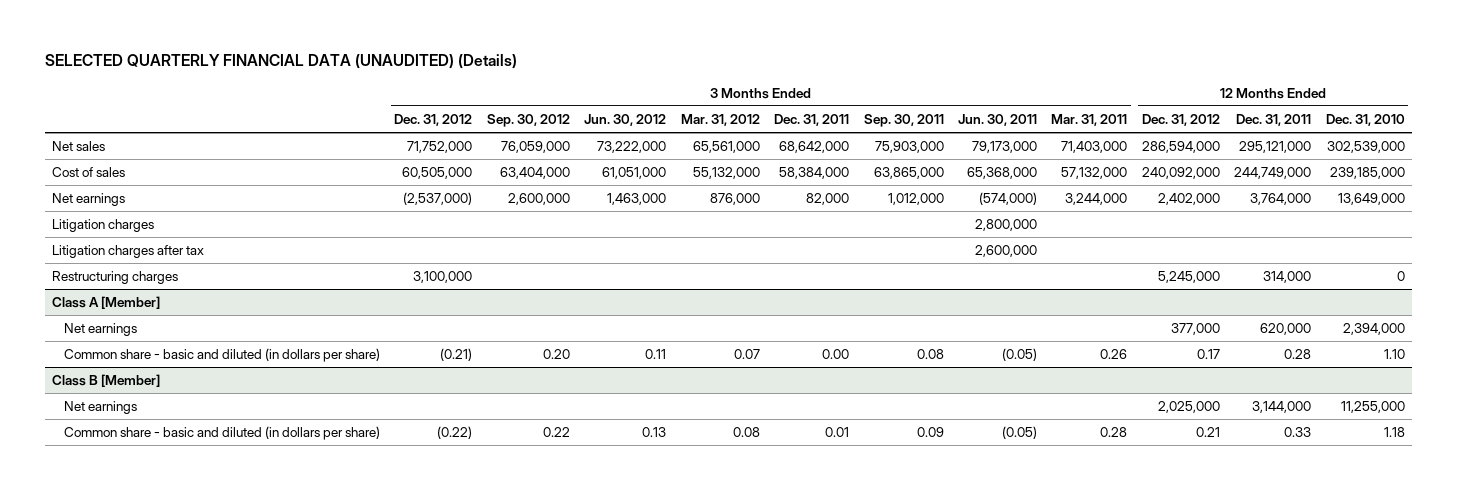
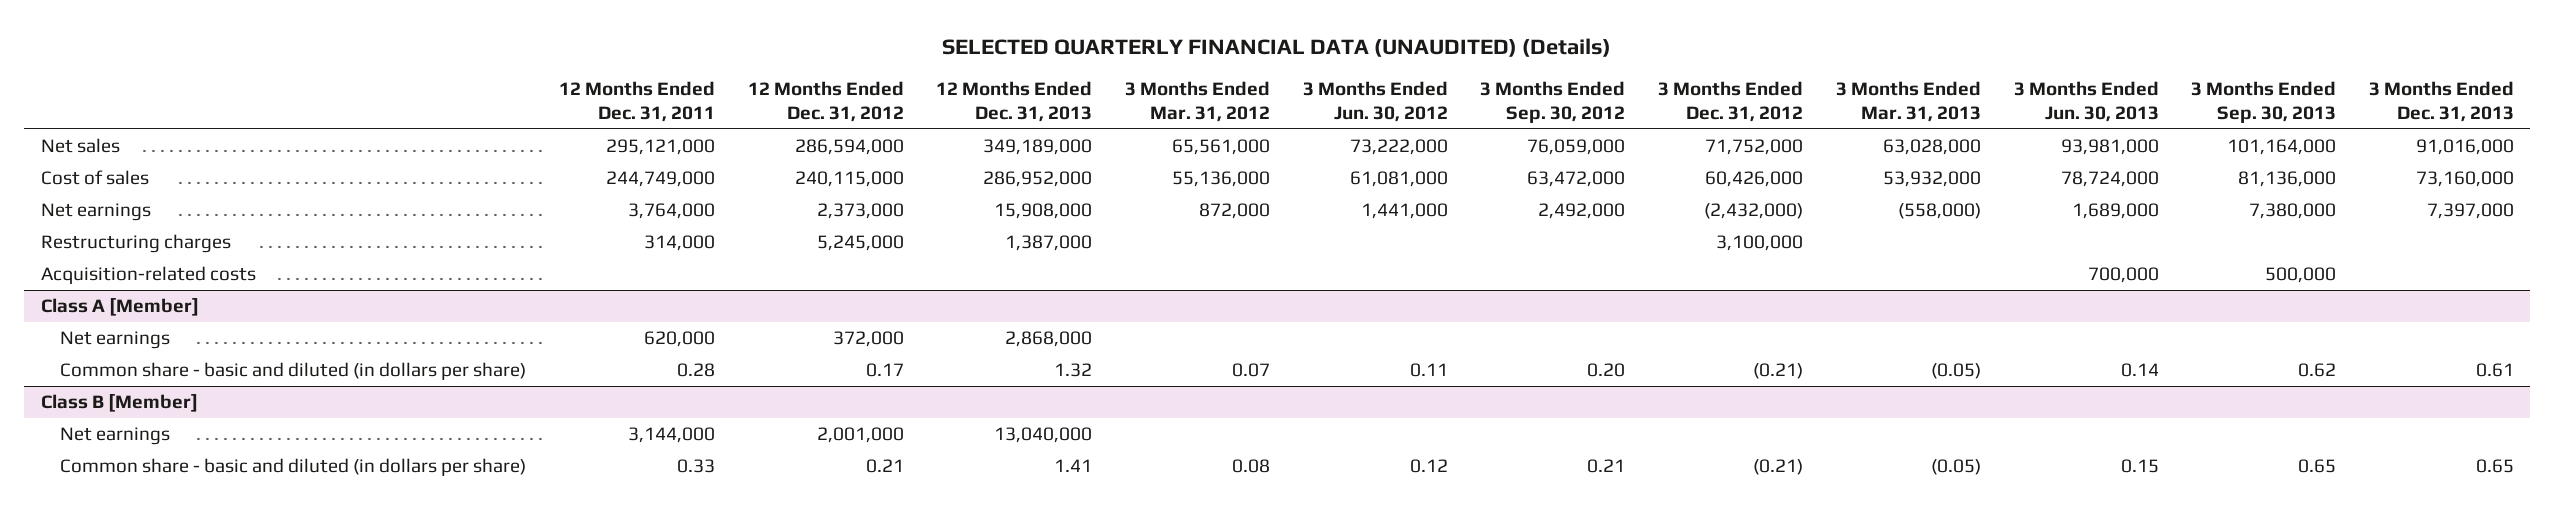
[774,114,850,127] Dec. 31, 2011 -> none
[863,114,944,128] Sep. 30, 2011 -> none
[957,114,1037,127] Jun. 30, 2011 -> none
[1051,114,1128,127] Mar. 31, 2011 -> none
[1325,114,1405,127] Dec. 31, 2010 -> none
none -> [936,80,1093,122] 12 Months Ended Dec. 31, 2013
none -> [1835,80,1981,122] 3 Months Ended Mar. 31, 2013
none -> [2013,80,2159,122] 3 Months Ended Jun. 30, 2013
none -> [2191,80,2337,123] 3 Months Ended Sep. 30, 2013
none -> [2368,80,2514,122] 3 Months Ended Dec. 31, 2013
[52,219,155,233] Litigation charges -> none
[52,245,205,259] Litigation charges after tax -> none
[402,167,473,180] 60,505,000 -> [1705,171,1804,188] 60,426,000
[499,167,570,180] 63,404,000 -> [1527,171,1626,188] 63,472,000
[602,167,667,180] 61,051,000 -> [1349,171,1448,188] 61,081,000
[692,167,760,180] 55,132,000 -> [1171,171,1270,188] 55,136,000
[1141,167,1220,180] 240,092,000 -> [794,171,904,188] 240,115,000
[403,192,473,206] (2,537,000) -> [1704,203,1804,220] (2,432,000)
[507,193,570,206] 2,600,000 -> [1538,203,1626,220] 2,492,000
[607,193,667,206] 1,463,000 -> [1360,203,1448,220] 1,441,000
[709,193,760,206] 876,000 -> [1198,203,1270,220] 872,000
[1157,193,1220,206] 2,402,000 -> [816,203,904,220] 2,373,000
none -> [40,266,256,285] Acquisition-related costs
[1170,323,1220,336] 377,000 -> [832,331,904,348] 372,000
[1157,401,1220,414] 2,025,000 -> [816,427,904,444] 2,001,000
[437,426,473,440] (0.22) -> [1753,459,1804,476] (0.21)
[542,427,570,438] 0.22 -> [1587,459,1626,474] 0.21
[642,427,667,438] 0.13 -> [1409,459,1448,474] 0.12

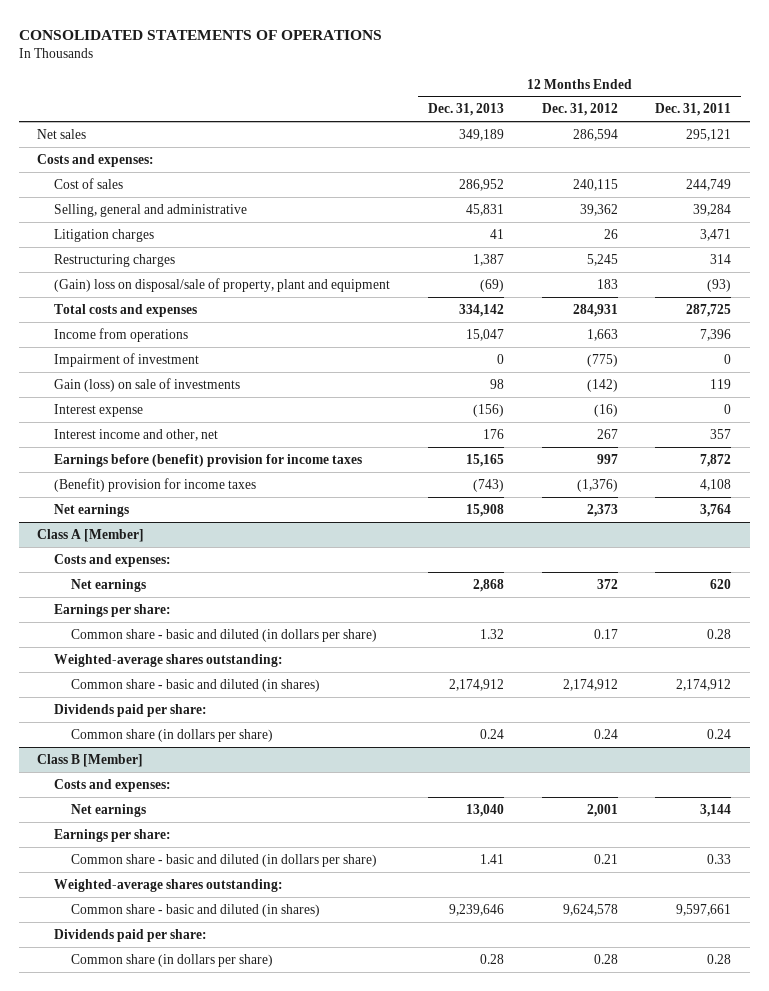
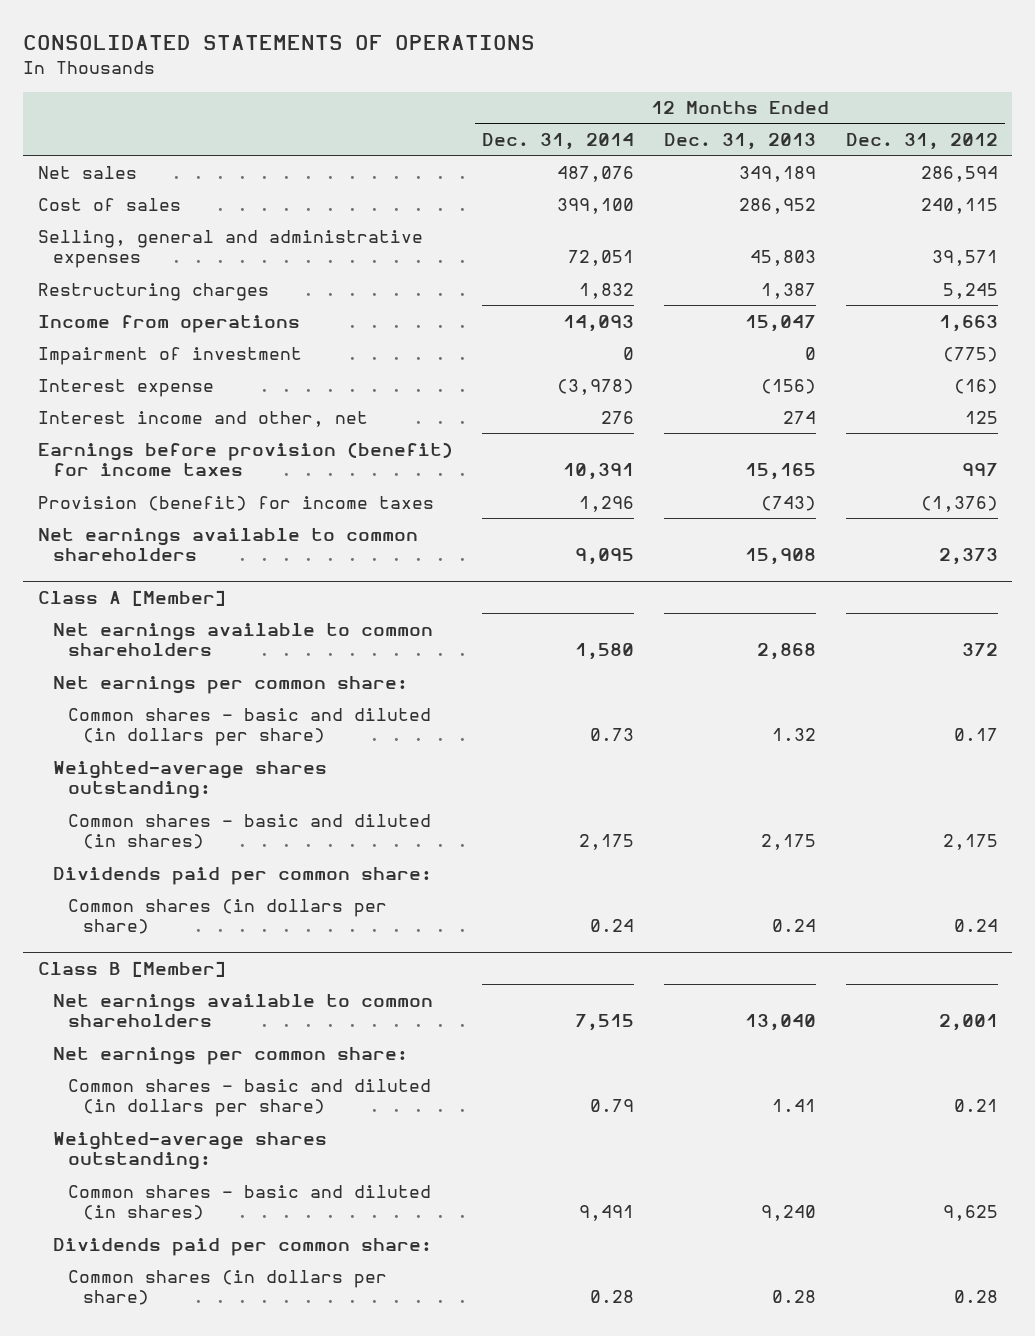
[655,103,732,117] Dec. 31, 2011 -> none
none -> [482,133,635,151] Dec. 31, 2014
[37,153,155,167] Costs and expenses: -> none
[54,228,155,242] Litigation charges -> none
[54,203,248,217] Selling, general and administrative -> [37,229,423,269] Selling, general and administrative expenses
[465,203,504,216] 45,831 -> [750,250,817,267] 45,803
[579,203,618,216] 39,362 -> [931,250,998,267] 39,571
[54,277,391,292] (Gain) loss on disposal/sale of property, plant and equipment -> none
[54,303,198,317] Total costs and expenses -> none
[54,377,241,392] Gain (loss) on sale of investments -> none
[482,428,504,439] 176 -> [783,410,817,424] 274
[596,428,618,439] 267 -> [964,410,998,424] 125
[54,453,363,467] Earnings before (benefit) provision for income taxes -> [37,441,453,477] Earnings before provision (benefit) for income taxes
[54,477,257,492] (Benefit) provision for income taxes -> [37,495,434,511] Provision (benefit) for income taxes
[54,503,130,517] Net earnings -> [37,527,418,562] Net earnings available to common shareholders
[54,553,172,567] Costs and expenses: -> none
[70,578,146,592] Net earnings -> [52,622,433,657] Net earnings available to common shareholders
[54,603,172,617] Earnings per share: -> [52,675,408,694] Net earnings per common share:
[70,628,377,642] Common share - basic and diluted (in dollars per share) -> [67,707,431,747] Common shares - basic and diluted (in dollars per share)
[70,678,320,692] Common share - basic and diluted (in shares) -> [67,813,431,850] Common shares - basic and diluted (in shares)
[448,678,504,691] 2,174,912 -> [761,834,817,851] 2,175
[562,678,618,691] 2,174,912 -> [942,834,998,851] 2,175
[54,703,208,717] Dividends paid per share: -> [52,866,432,885] Dividends paid per common share:
[70,728,273,742] Common share (in dollars per share) -> [67,898,387,935] Common shares (in dollars per share)
[54,778,172,792] Costs and expenses: -> none
[70,803,146,817] Net earnings -> [52,993,433,1028] Net earnings available to common shareholders
[54,828,172,842] Earnings per share: -> [52,1046,408,1065] Net earnings per common share:
[70,853,377,867] Common share - basic and diluted (in dollars per share) -> [67,1078,431,1118] Common shares - basic and diluted (in dollars per share)
[70,903,320,917] Common share - basic and diluted (in shares) -> [67,1184,431,1221] Common shares - basic and diluted (in shares)
[448,903,504,916] 9,239,646 -> [761,1205,817,1222] 9,240
[562,903,618,916] 9,624,578 -> [942,1205,998,1222] 9,625
[54,928,208,942] Dividends paid per share: -> [52,1237,432,1256] Dividends paid per common share:
[70,953,273,967] Common share (in dollars per share) -> [67,1269,387,1306] Common shares (in dollars per share)

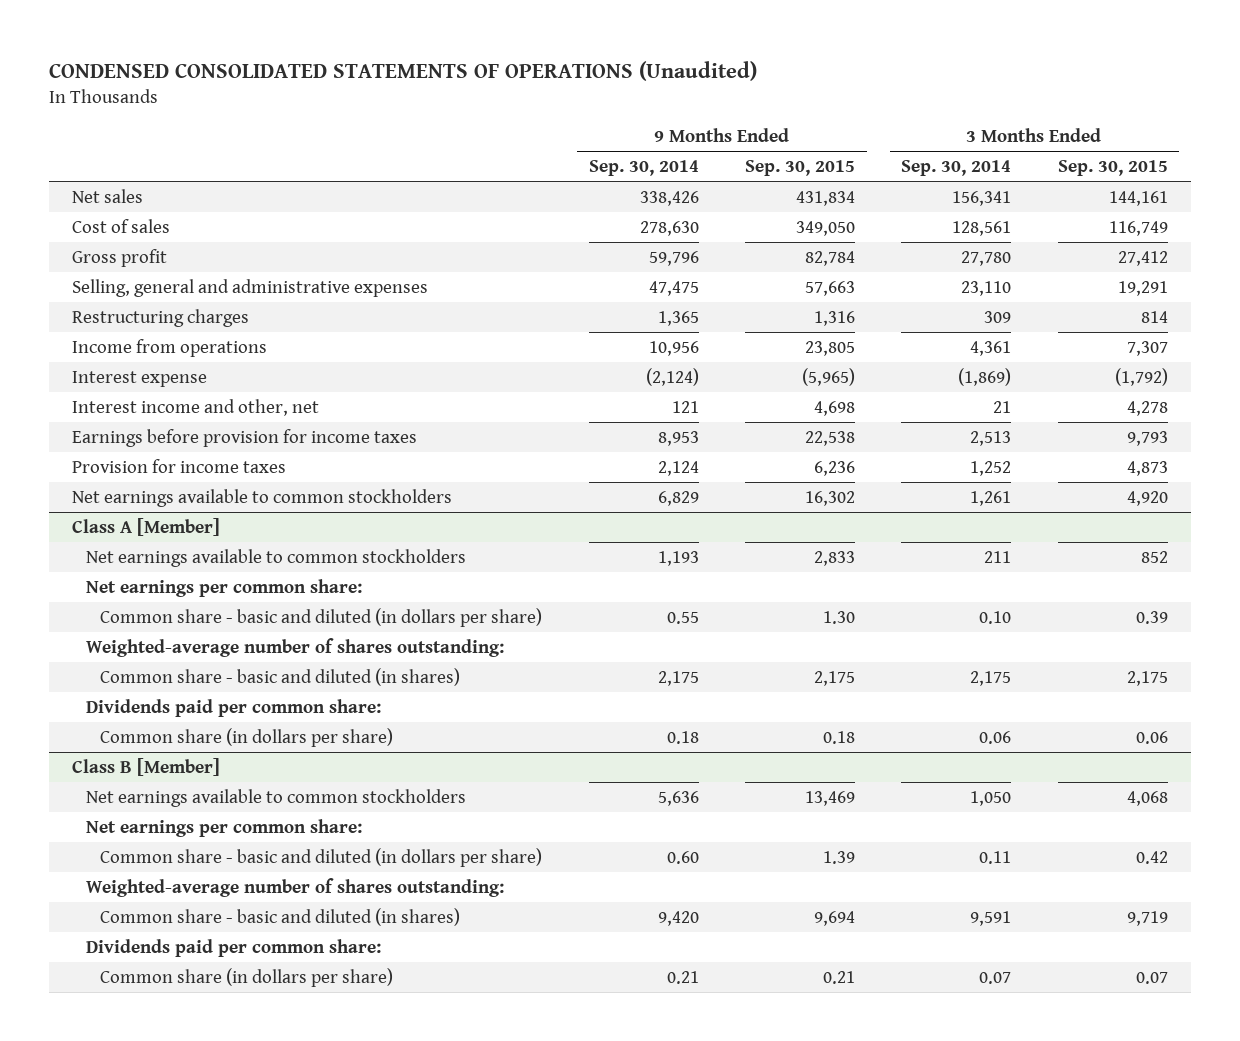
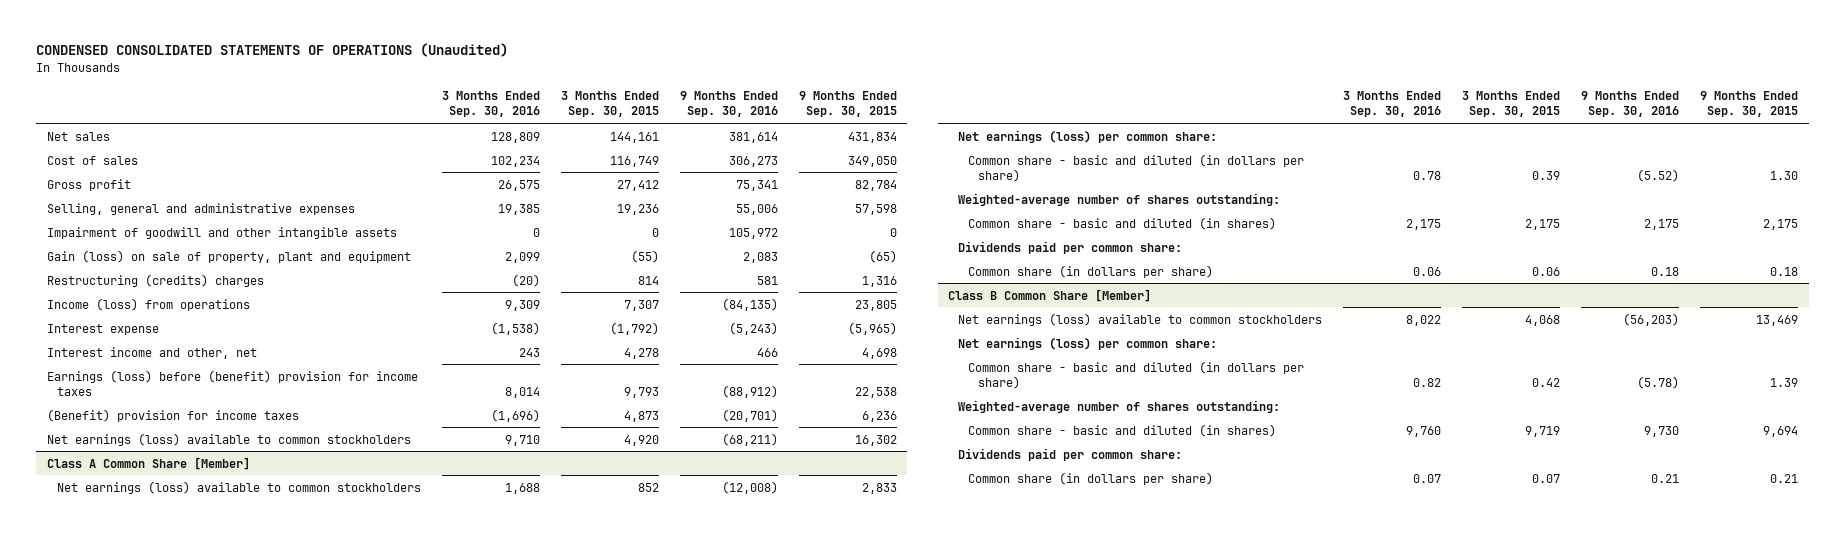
[588,160,699,177] Sep. 30, 2014 -> none
[901,160,1012,177] Sep. 30, 2014 -> none
none -> [441,91,540,118] 3 Months Ended Sep. 30, 2016
none -> [679,91,778,118] 9 Months Ended Sep. 30, 2016
[804,280,855,296] 57,663 -> [854,203,897,215] 57,598
[1117,280,1168,296] 19,291 -> [616,203,659,215] 19,236
none -> [46,226,397,239] Impairment of goodwill and other intangible assets
none -> [46,249,411,263] Gain (loss) on sale of property, plant and equipment
[72,308,250,327] Restructuring charges -> [46,273,264,287] Restructuring (credits) charges
[72,338,268,357] Income from operations -> [46,297,250,311] Income (loss) from operations
[72,428,418,447] Earnings before provision for income taxes -> [46,369,418,396] Earnings (loss) before (benefit) provision for income taxes
[72,458,287,473] Provision for income taxes -> [46,408,299,422] (Benefit) provision for income taxes
[72,488,453,507] Net earnings available to common stockholders -> [46,432,411,446] Net earnings (loss) available to common stockholders
[72,517,221,536] Class A [Member] -> [46,456,250,470] Class A Common Share [Member]
[86,548,467,567] Net earnings available to common stockholders -> [56,480,421,494] Net earnings (loss) available to common stockholders
[86,578,363,597] Net earnings per common share: -> [958,129,1218,143] Net earnings (loss) per common share:
[72,757,221,776] Class B [Member] -> [948,288,1152,302] Class B Common Share [Member]
[86,788,467,807] Net earnings available to common stockholders -> [958,312,1323,326] Net earnings (loss) available to common stockholders
[86,818,363,837] Net earnings per common share: -> [958,336,1218,350] Net earnings (loss) per common share:

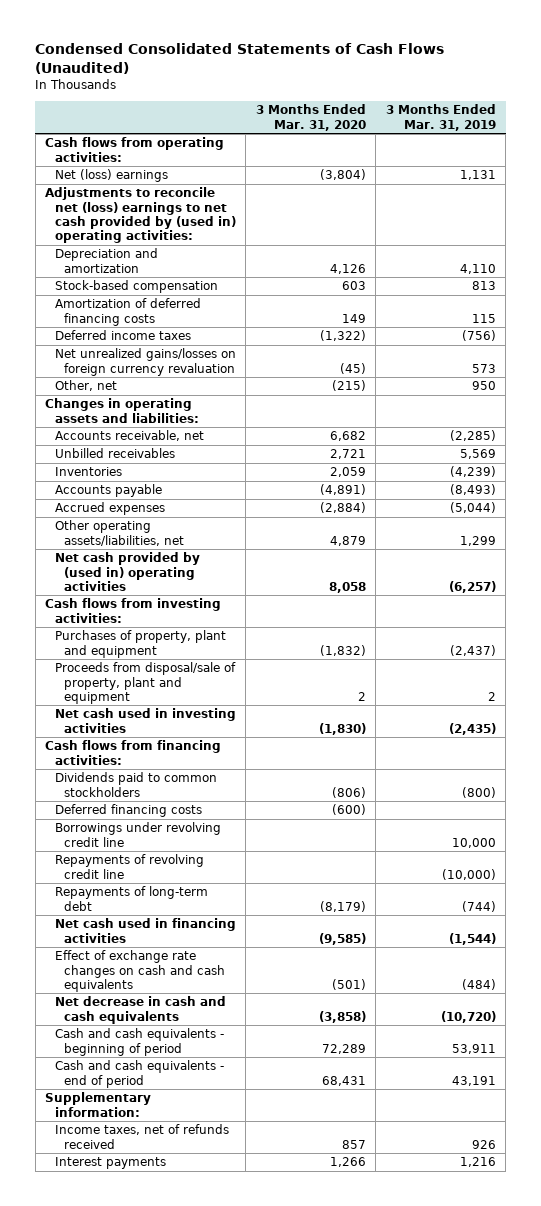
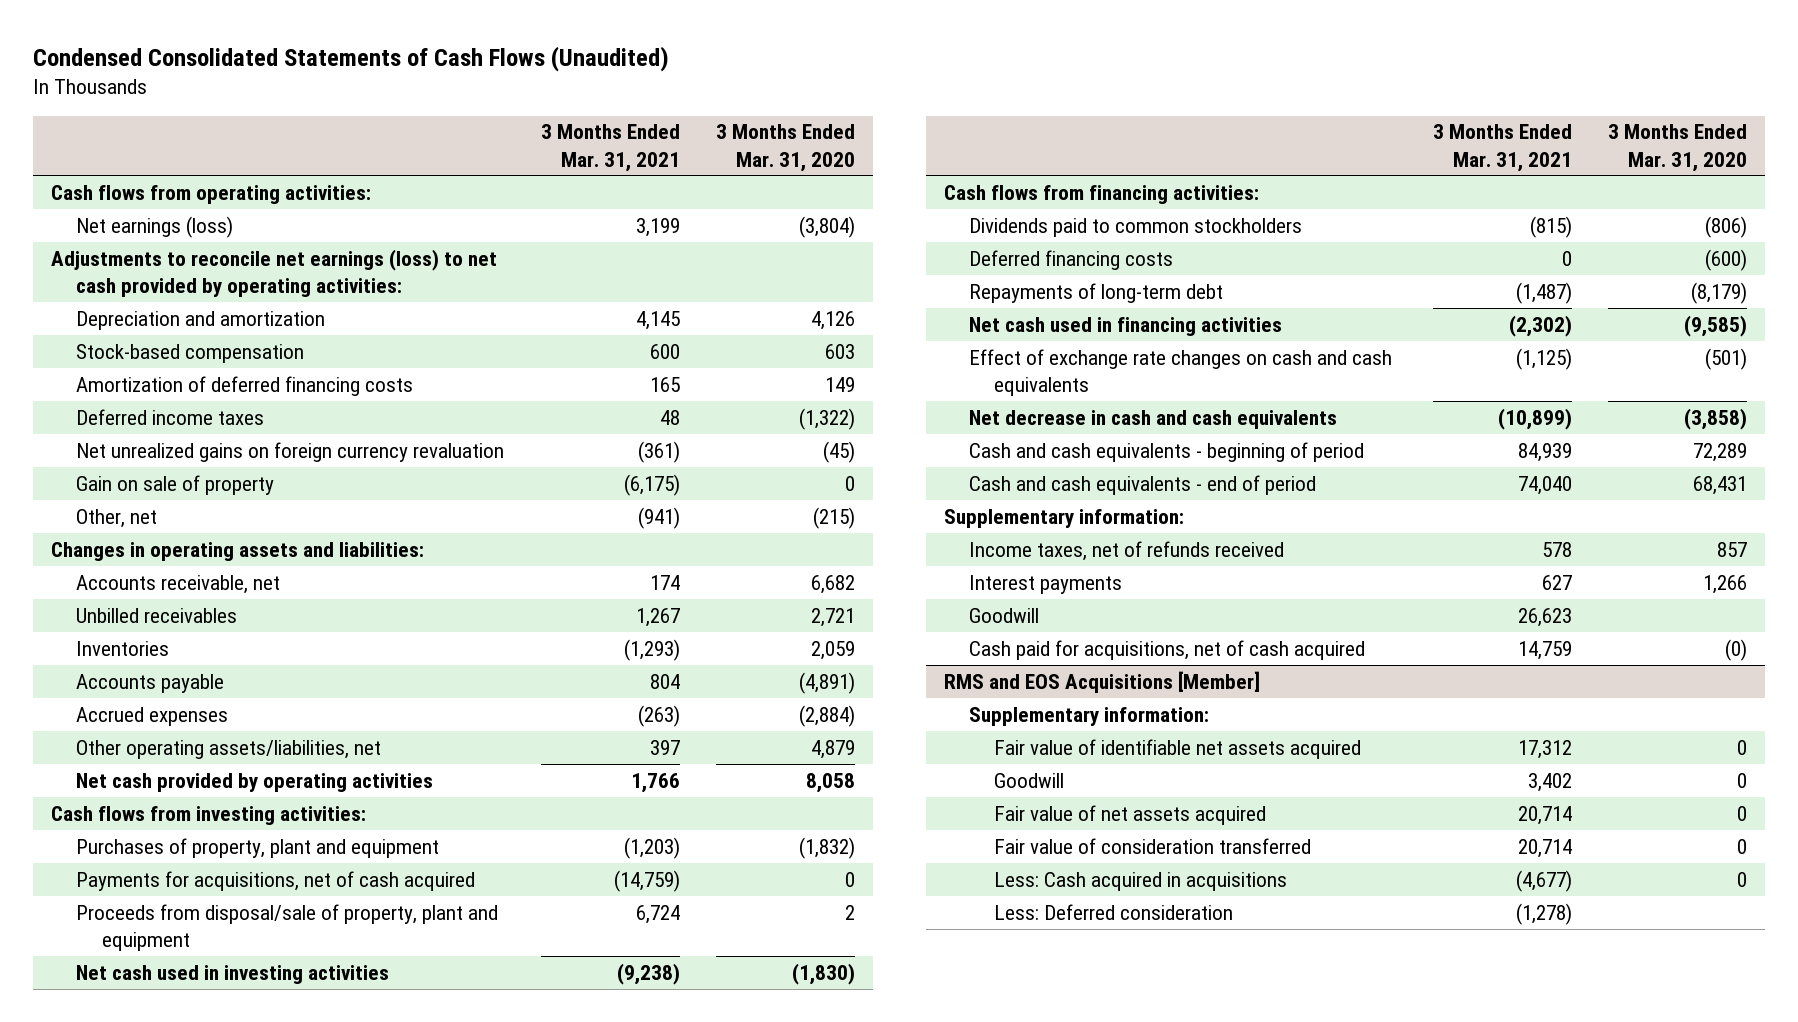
[385,104,496,131] 3 Months Ended Mar. 31, 2019 -> none
none -> [540,124,680,172] 3 Months Ended Mar. 31, 2021
[54,169,168,183] Net (loss) earnings -> [76,215,234,238] Net earnings (loss)
[45,187,236,244] Adjustments to reconcile net (loss) earnings to net cash provided by (used in) operating activities: -> [51,248,498,298] Adjustments to reconcile net earnings (loss) to net cash provided by operating activities:
[54,348,236,376] Net unrealized gains/losses on foreign currency revaluation -> [76,441,505,462] Net unrealized gains on foreign currency revaluation
none -> [76,474,275,495] Gain on sale of property
[54,552,200,591] Net cash provided by (used in) operating activities -> [76,772,434,792] Net cash provided by operating activities
none -> [76,870,476,891] Payments for acquisitions, net of cash acquired
[54,822,221,847] Borrowings under revolving credit line -> none
[54,854,204,879] Repayments of revolving credit line -> none
none -> [968,607,1039,623] Goodwill
none -> [968,639,1365,660] Cash paid for acquisitions, net of cash acquired
none -> [943,670,1260,693] RMS and EOS Acquisitions [Member]
none -> [968,706,1209,726] Supplementary information:
none -> [994,738,1362,759] Fair value of identifiable net assets acquired
none -> [994,772,1065,788] Goodwill
none -> [994,804,1267,825] Fair value of net assets acquired
none -> [994,837,1312,854] Fair value of consideration transferred
none -> [994,871,1288,891] Less: Cash acquired in acquisitions
none -> [994,903,1234,920] Less: Deferred consideration

